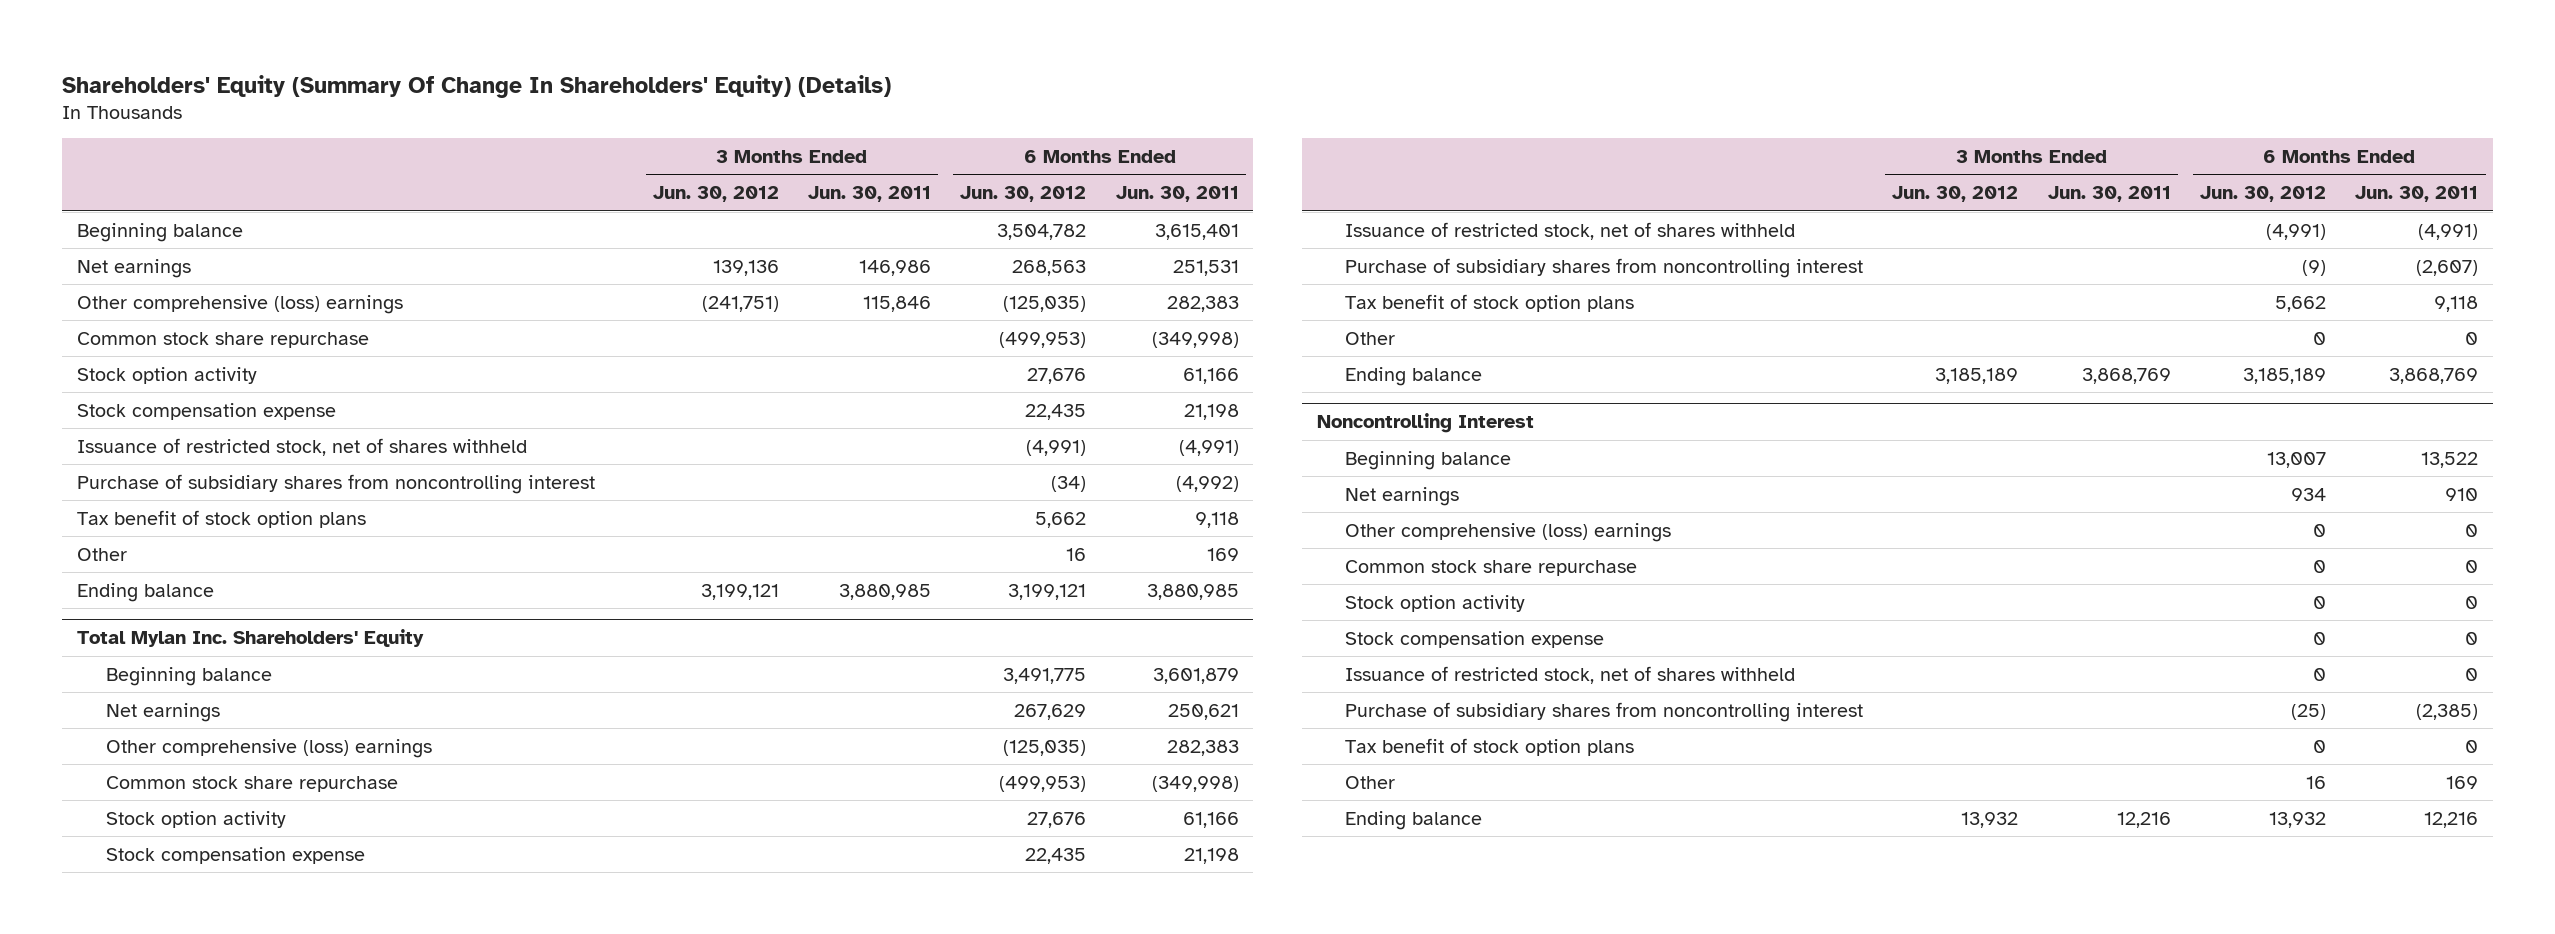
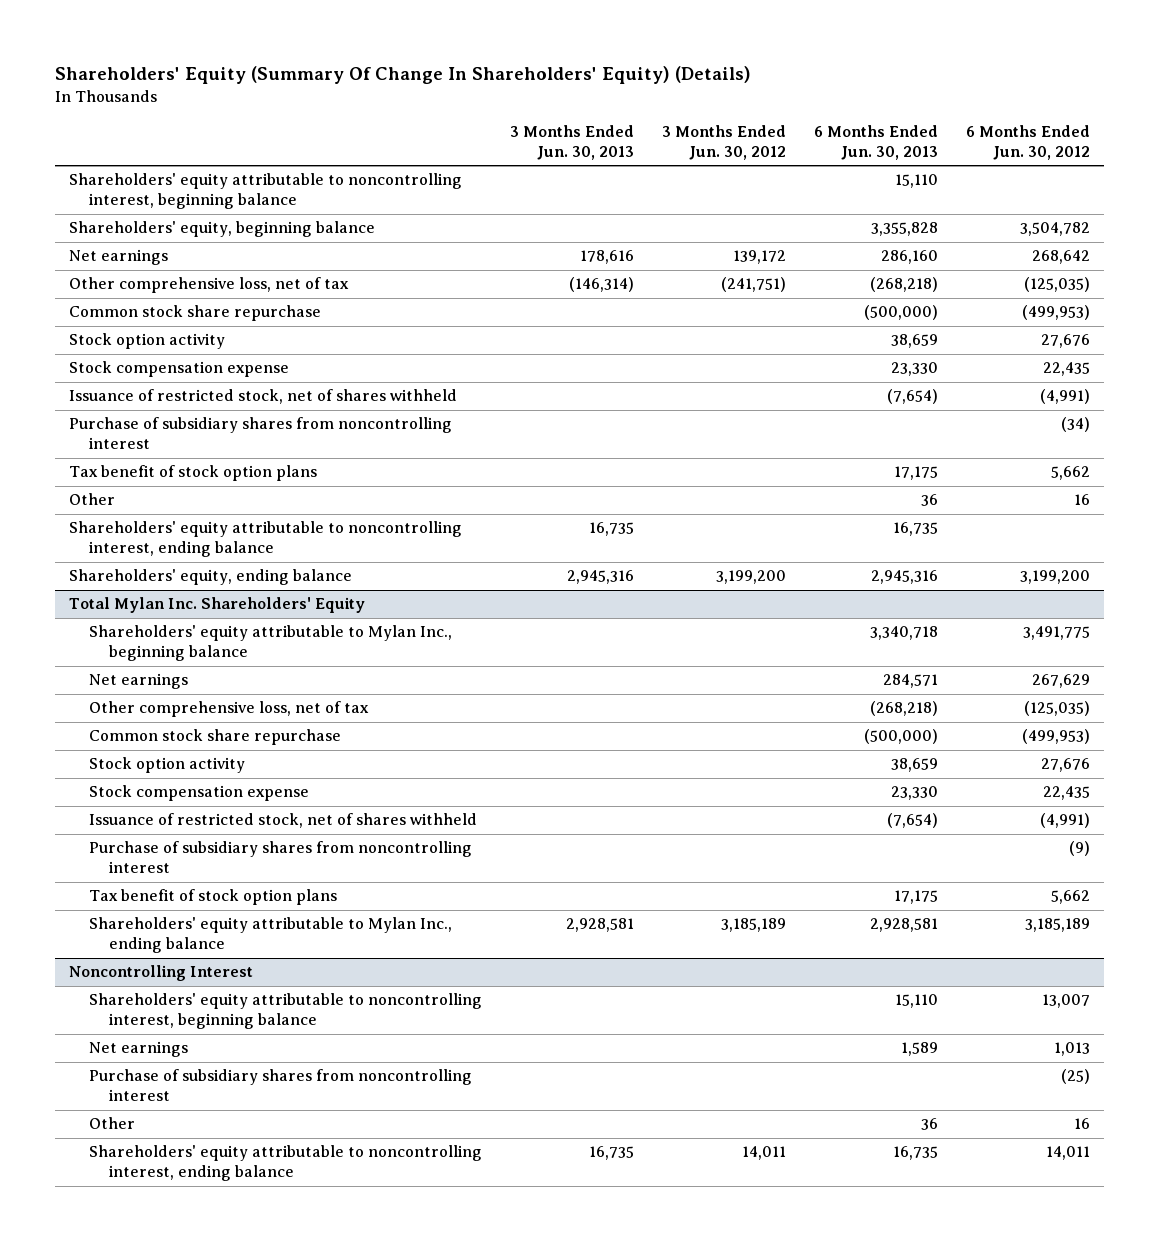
[808,186,932,203] Jun. 30, 2011 -> none
[1115,186,1239,203] Jun. 30, 2011 -> none
none -> [510,125,635,160] 3 Months Ended Jun. 30, 2013
none -> [813,125,938,160] 6 Months Ended Jun. 30, 2013
none -> [69,173,463,210] Shareholders' equity attributable to noncontrolling interest, beginning balance
[77,222,244,242] Beginning balance -> [69,221,376,238] Shareholders' equity, beginning balance
[712,259,779,276] 139,136 -> [733,250,787,265] 139,172
[1012,259,1087,276] 268,563 -> [1031,250,1090,265] 268,642
[77,294,404,314] Other comprehensive (loss) earnings -> [69,277,350,294] Other comprehensive loss, net of tax
none -> [69,521,463,558] Shareholders' equity attributable to noncontrolling interest, ending balance
[77,582,215,602] Ending balance -> [69,569,353,586] Shareholders' equity, ending balance
[700,583,779,600] 3,199,121 -> [716,570,787,585] 3,199,200
[1008,583,1087,600] 3,199,121 -> [1019,570,1090,585] 3,199,200
[105,666,272,686] Beginning balance -> [89,625,453,662] Shareholders' equity attributable to Mylan Inc., beginning balance
[105,738,432,758] Other comprehensive (loss) earnings -> [89,701,370,718] Other comprehensive loss, net of tax
[1345,331,1396,345] Other -> none
[1345,366,1483,386] Ending balance -> [89,917,453,954] Shareholders' equity attributable to Mylan Inc., ending balance
[1345,522,1672,542] Other comprehensive (loss) earnings -> none
[1345,559,1638,576] Common stock share repurchase -> none
[1345,594,1526,612] Stock option activity -> none
[1345,630,1605,648] Stock compensation expense -> none
[1345,665,1796,684] Issuance of restricted stock, net of shares withheld -> none
[1345,450,1512,470] Beginning balance -> [89,993,483,1030] Shareholders' equity attributable to noncontrolling interest, beginning balance
[2290,487,2326,501] 934 -> [1053,1042,1090,1057] 1,013
[1345,737,1635,756] Tax benefit of stock option plans -> none
[1345,810,1483,830] Ending balance -> none
none -> [89,1145,483,1182] Shareholders' equity attributable to noncontrolling interest, ending balance

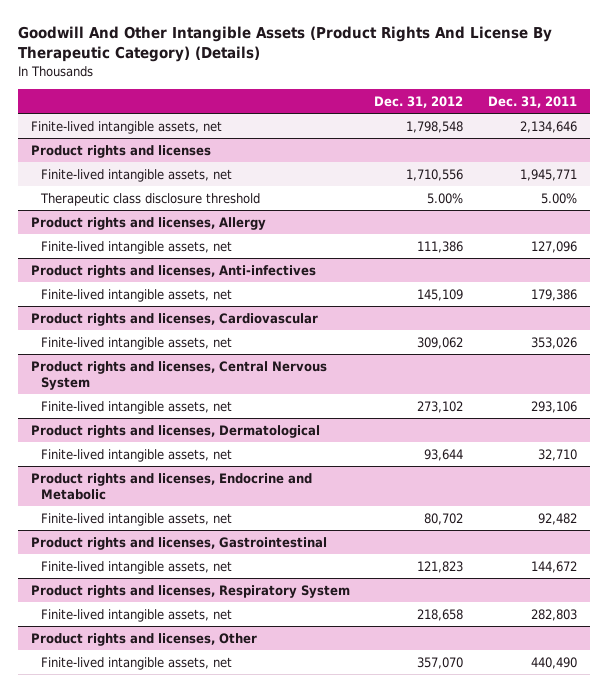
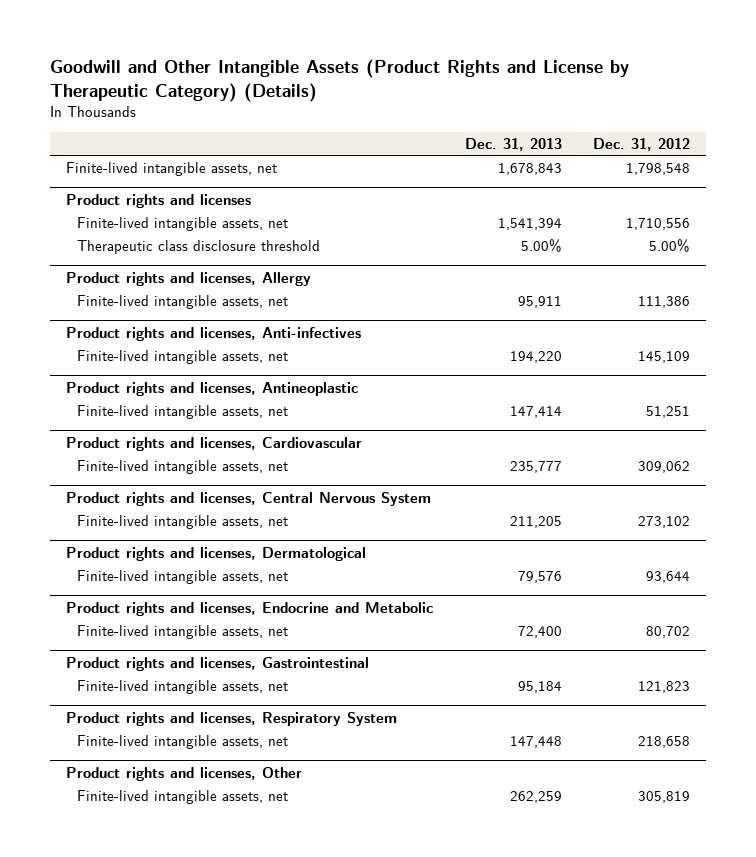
[18,26,553,63] Goodwill And Other Intangible Assets (Product Rights And License By Therapeutic Category) (Details) -> [49,59,629,102] Goodwill and Other Intangible Assets (Product Rights and License by Therapeutic Category) (Details)
[488,95,578,108] Dec. 31, 2011 -> none
none -> [464,138,562,152] Dec. 31, 2013
none -> [65,381,358,396] Product rights and licenses, Antineoplastic
none -> [76,404,288,419] Finite-lived intangible assets, net
[417,656,464,669] 357,070 -> [638,790,691,803] 305,819

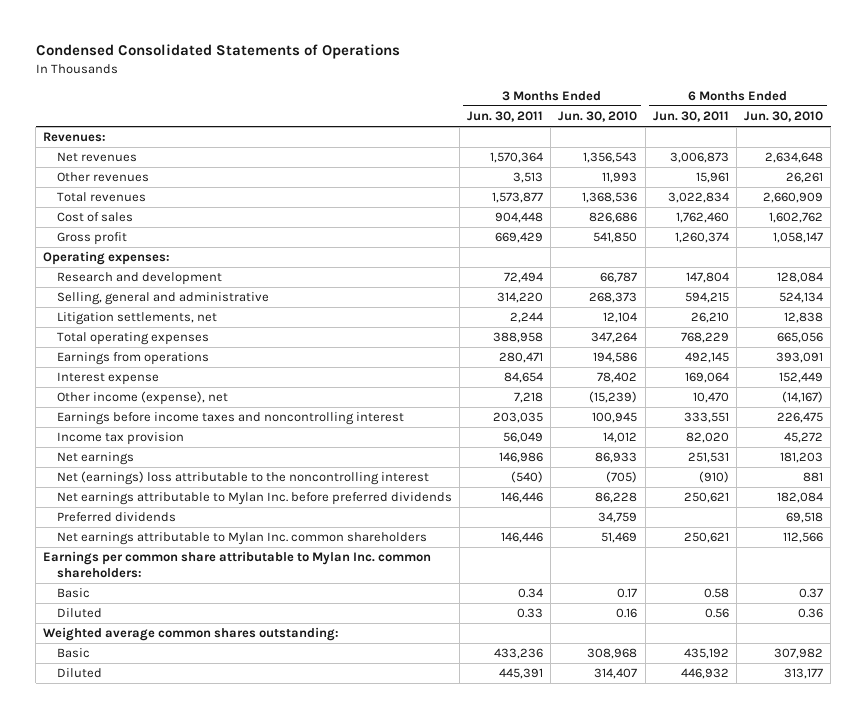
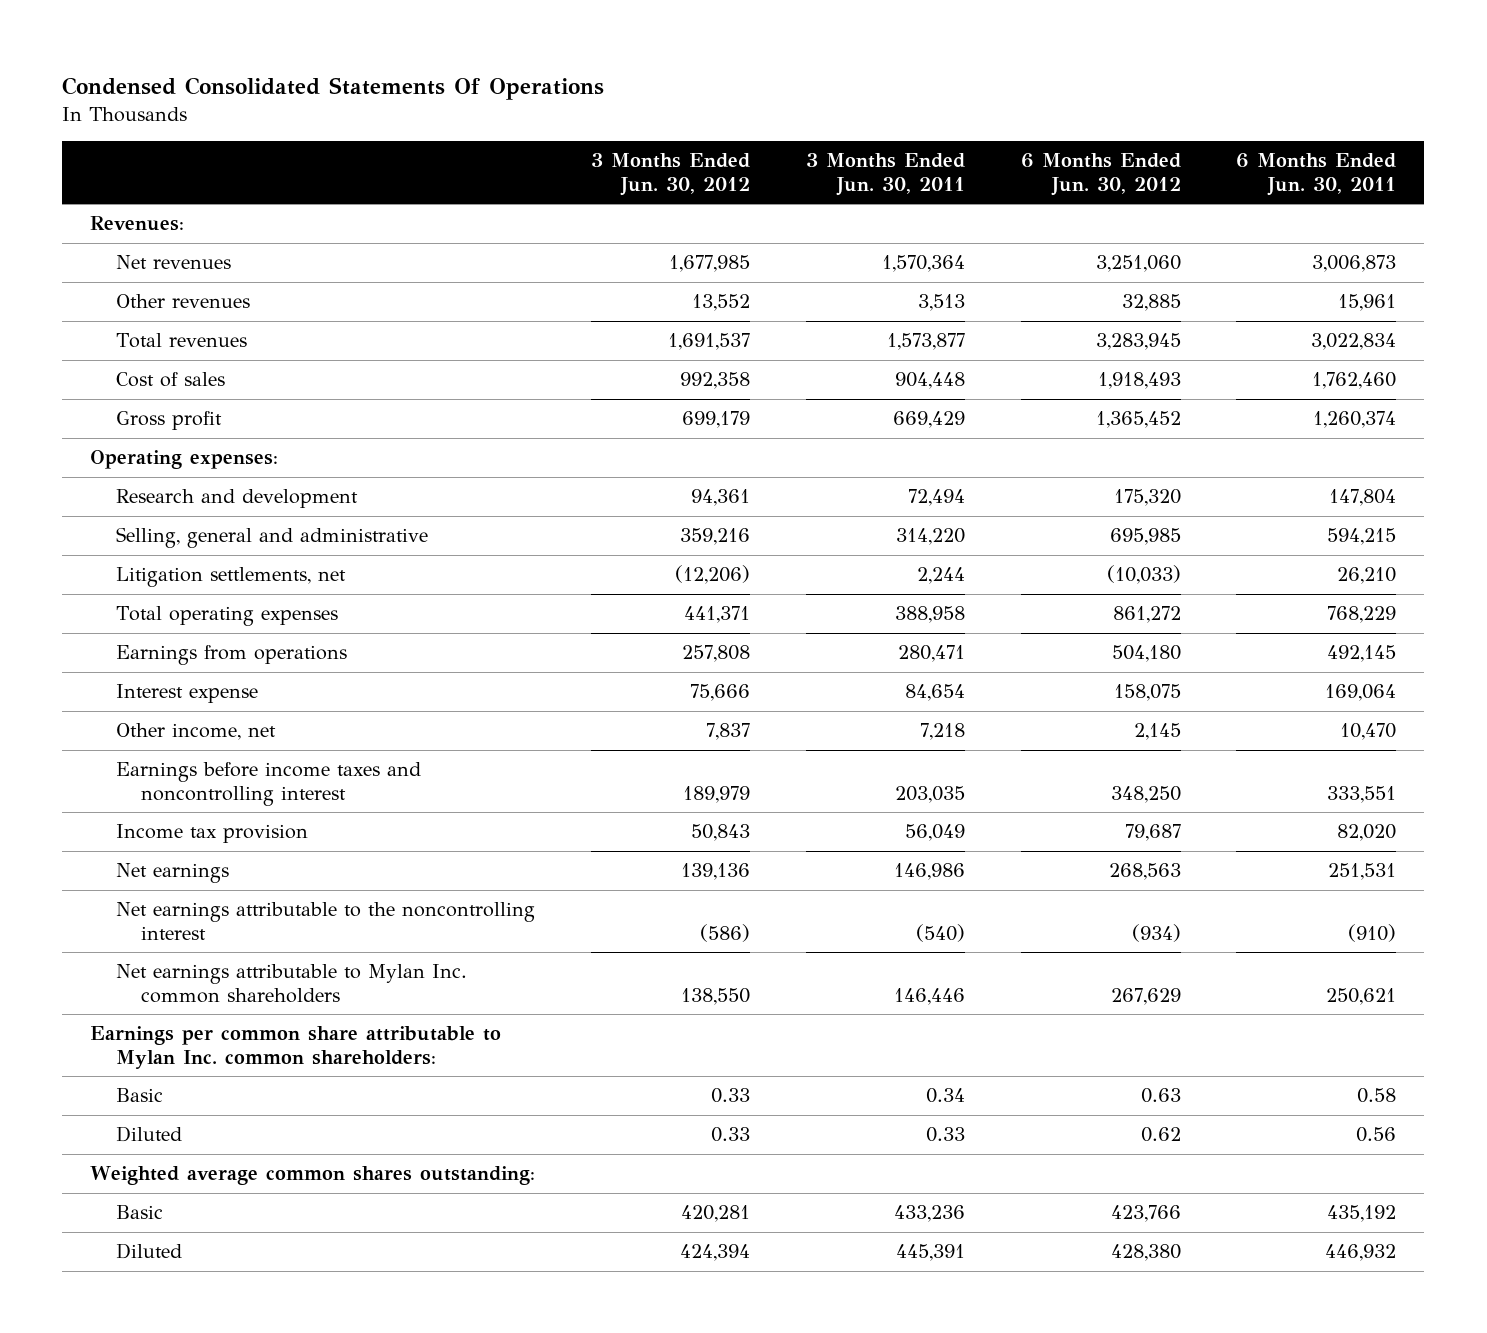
[35,44,400,60] Condensed Consolidated Statements of Operations -> [62,76,605,100] Condensed Consolidated Statements Of Operations
[558,111,638,123] Jun. 30, 2010 -> none
[743,111,823,123] Jun. 30, 2010 -> none
none -> [591,153,751,196] 3 Months Ended Jun. 30, 2012
none -> [1020,153,1181,196] 6 Months Ended Jun. 30, 2012
[56,391,228,406] Other income (expense), net -> [115,723,276,741] Other income, net
[56,492,452,506] Net earnings attributable to Mylan Inc. before preferred dividends -> none
[56,512,176,523] Preferred dividends -> none
[56,471,429,486] Net (earnings) loss attributable to the noncontrolling interest -> [115,902,535,940] Net earnings attributable to the noncontrolling interest

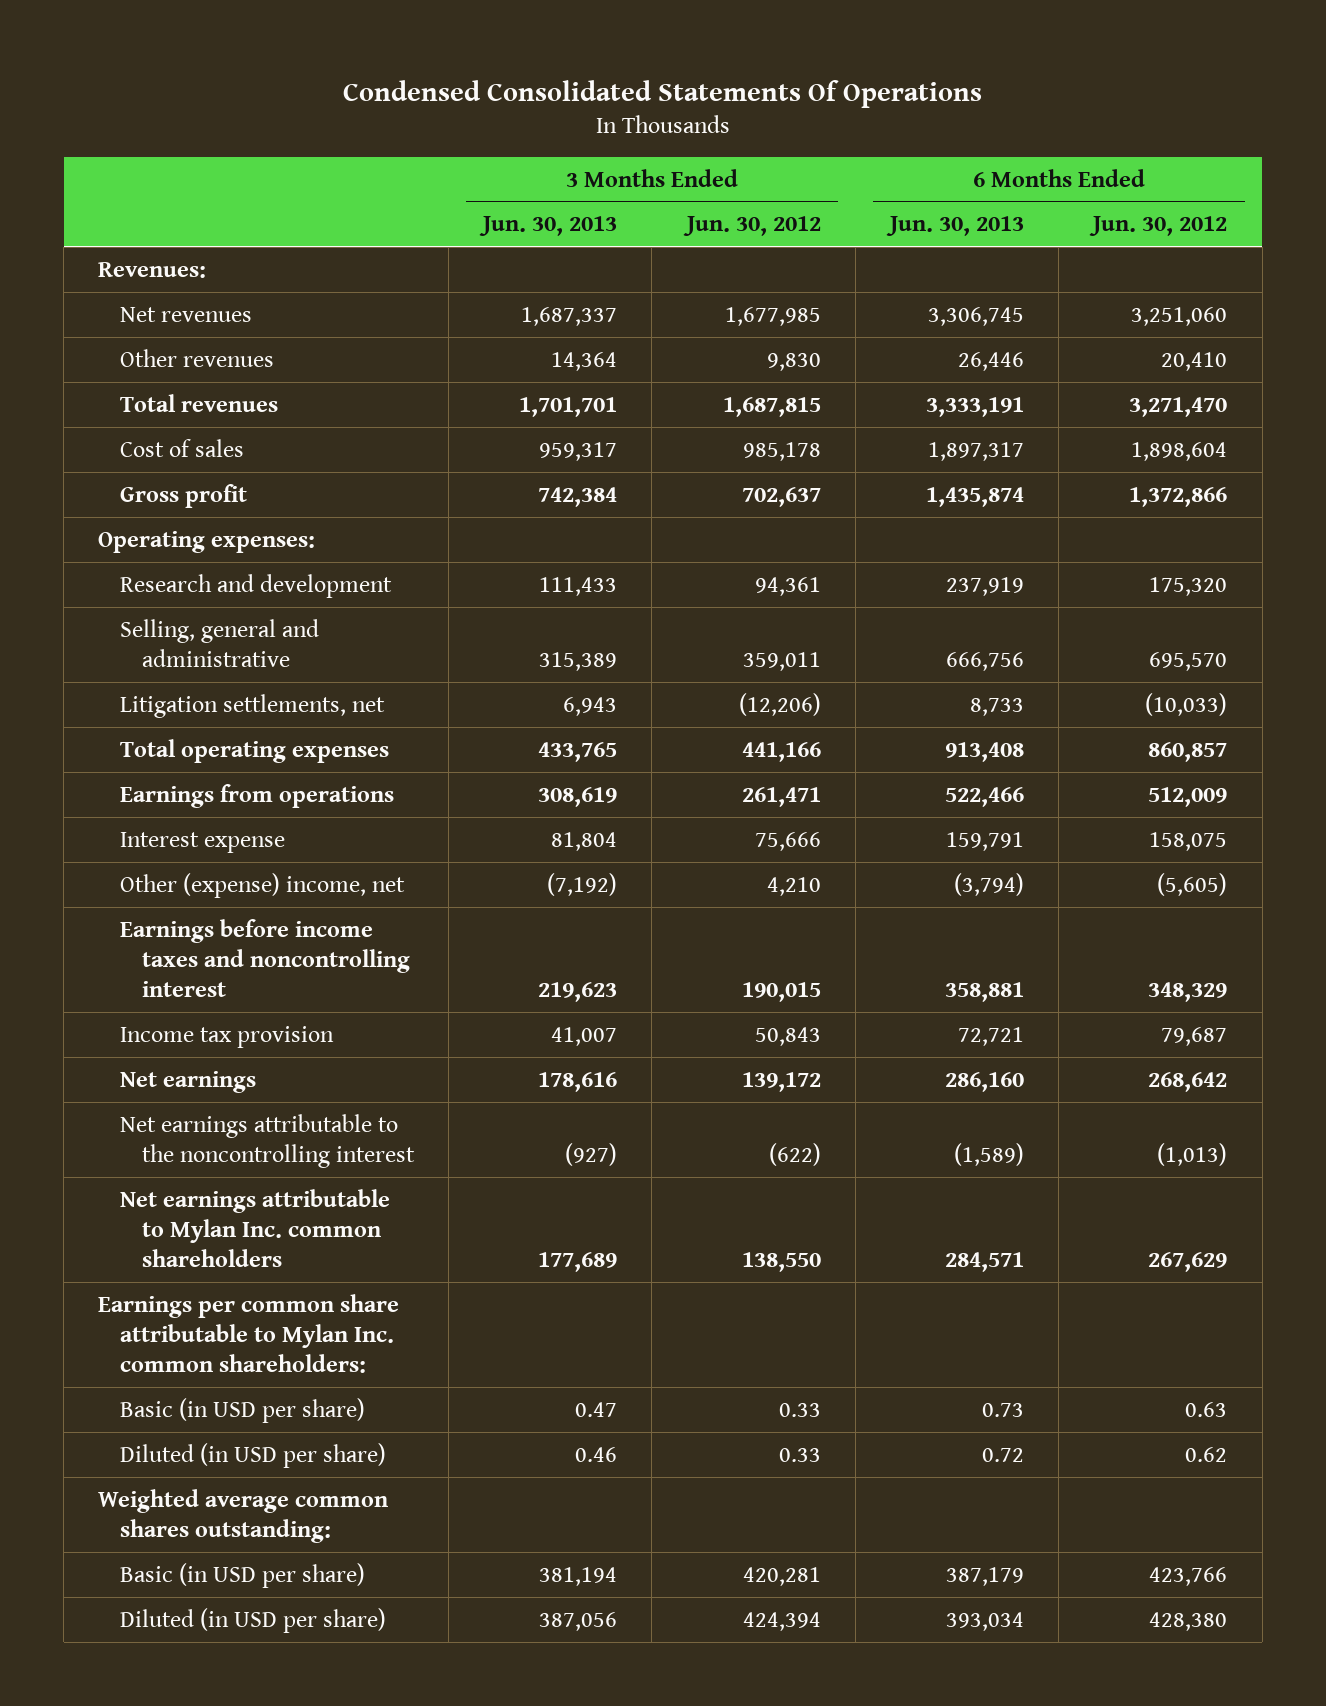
[805,153,965,196] 3 Months Ended Jun. 30, 2011 -> none
[1236,153,1397,196] 6 Months Ended Jun. 30, 2011 -> none
none -> [479,216,618,237] Jun. 30, 2013
none -> [885,216,1024,237] Jun. 30, 2013
[692,294,751,312] 13,552 -> [766,352,821,371] 9,830
[1121,294,1181,312] 32,885 -> [1161,351,1228,371] 20,410
[668,333,751,351] 1,691,537 -> [722,396,821,417] 1,687,815
[1095,333,1181,351] 3,283,945 -> [1129,396,1228,417] 3,271,470
[680,372,751,390] 992,358 -> [742,441,821,461] 985,178
[1097,372,1181,390] 1,918,493 -> [1131,441,1228,461] 1,898,604
[682,411,751,429] 699,179 -> [741,486,821,507] 702,637
[1095,411,1181,429] 1,365,452 -> [1129,486,1228,507] 1,372,866
[680,528,751,546] 359,216 -> [742,651,821,671] 359,011
[1109,528,1181,546] 695,985 -> [1149,651,1228,671] 695,570
[684,606,751,624] 441,371 -> [741,741,821,762] 441,166
[1112,606,1181,624] 861,272 -> [1148,741,1228,762] 860,857
[682,645,751,663] 257,808 -> [741,786,821,807] 261,471
[1111,645,1181,663] 504,180 -> [1148,786,1228,807] 512,009
[115,723,276,741] Other income, net -> [120,872,406,898] Other (expense) income, net
[706,723,751,741] 7,837 -> [766,876,821,896] 4,210
[1133,723,1181,741] 2,145 -> [1157,872,1228,896] (5,605)
[683,785,751,803] 189,979 -> [741,981,821,1002] 190,015
[1110,785,1181,803] 348,250 -> [1148,981,1228,1002] 348,329
[681,863,751,881] 139,136 -> [741,1071,821,1092] 139,172
[1108,863,1181,881] 268,563 -> [1148,1071,1228,1092] 268,642
[700,923,751,942] (586) -> [768,1142,821,1166] (622)
[1131,923,1181,942] (934) -> [1157,1142,1228,1166] (1,013)
[115,1088,163,1103] Basic -> [120,1397,366,1423] Basic (in USD per share)
[115,1126,182,1143] Diluted -> [120,1442,387,1468] Diluted (in USD per share)
[115,1205,163,1220] Basic -> [120,1562,366,1588] Basic (in USD per share)
[115,1243,182,1260] Diluted -> [120,1607,387,1633] Diluted (in USD per share)

